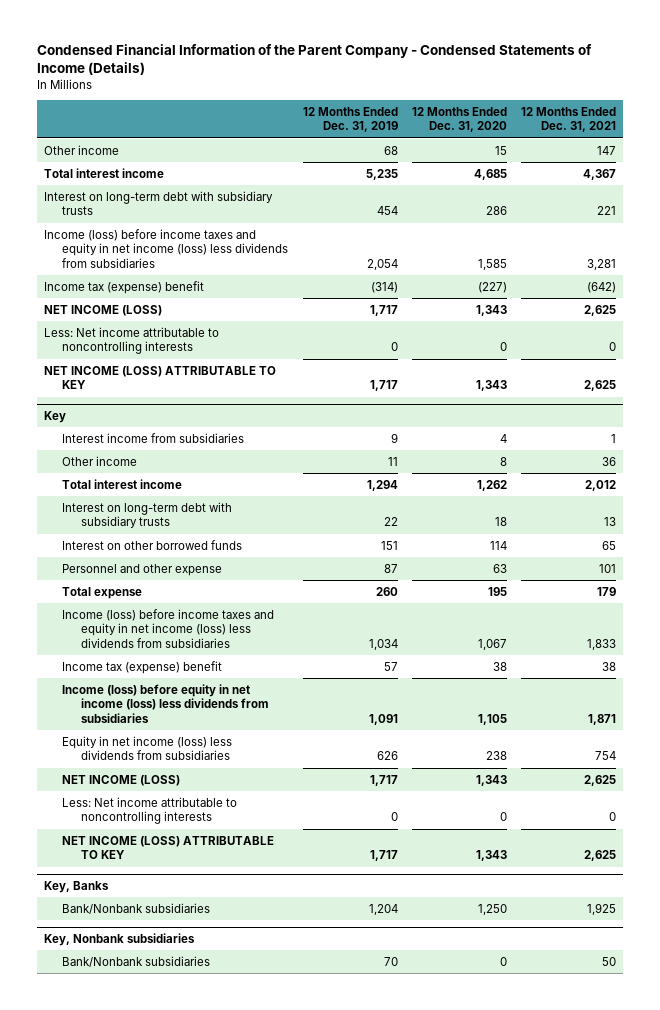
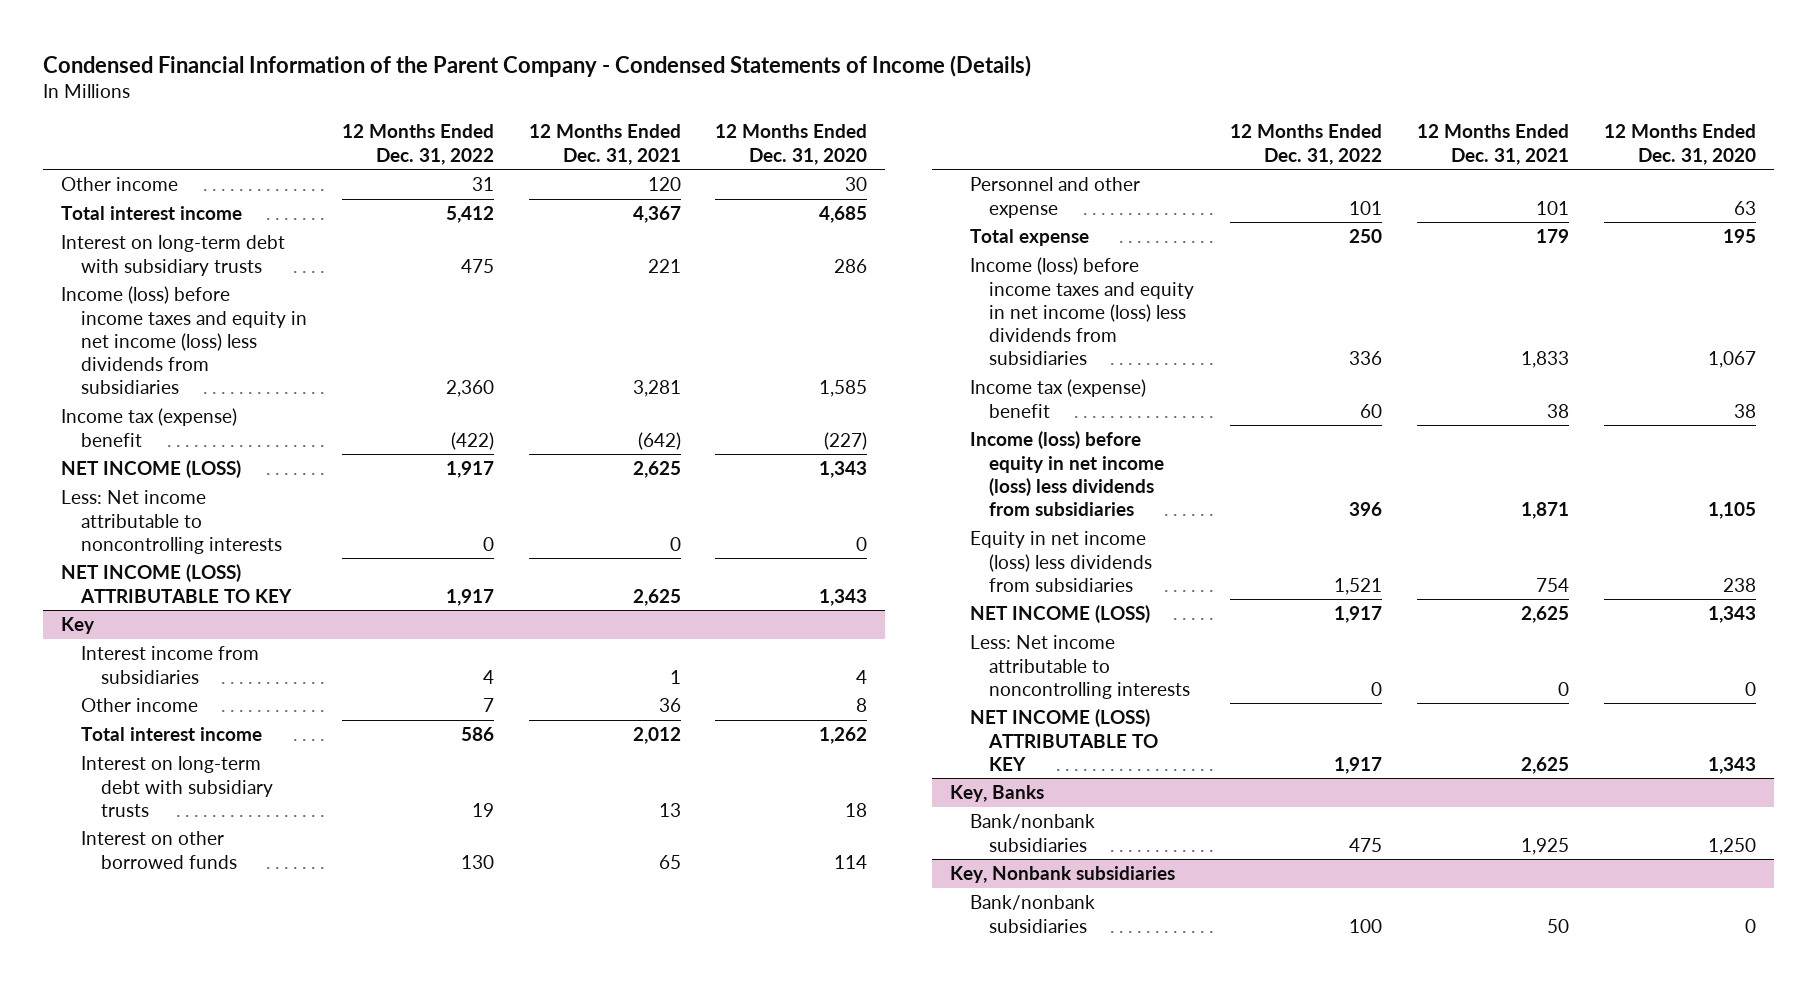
[302,106,398,133] 12 Months Ended Dec. 31, 2019 -> none
none -> [341,124,494,165] 12 Months Ended Dec. 31, 2022
[494,145,507,155] 15 -> [845,177,868,192] 30
[596,145,616,155] 147 -> [647,177,681,192] 120
[62,902,211,915] Bank/Nonbank subsidiaries -> [969,814,1095,852] Bank/nonbank subsidiaries
[62,955,211,968] Bank/Nonbank subsidiaries -> [969,895,1095,933] Bank/nonbank subsidiaries

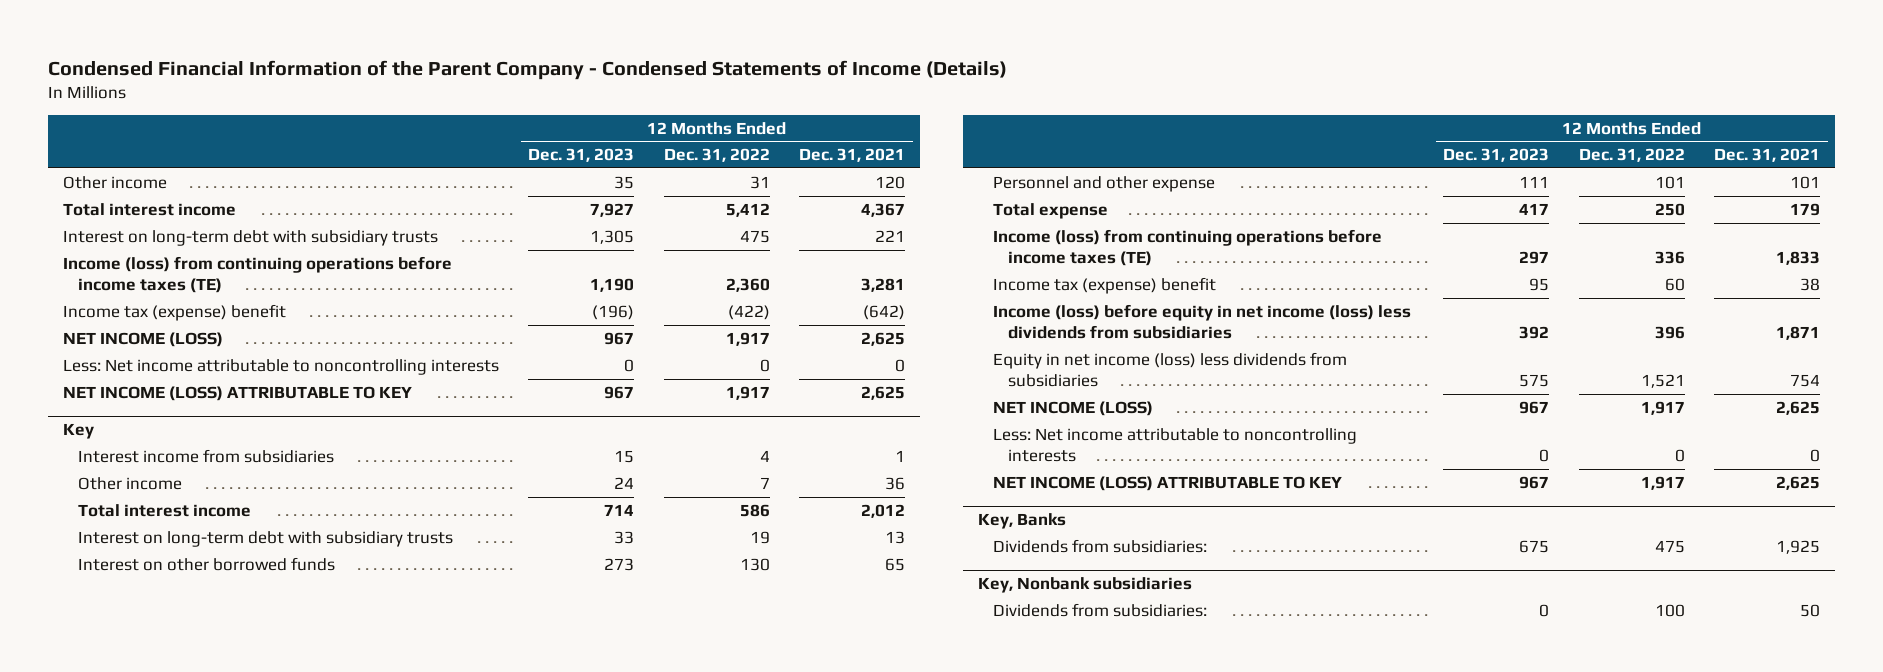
[715,124,868,165] 12 Months Ended Dec. 31, 2020 -> none
none -> [528,148,635,163] Dec. 31, 2023
[60,286,307,395] Income (loss) before income taxes and equity in net income (loss) less dividends from subsidiaries -> [62,255,452,293] Income (loss) from continuing operations before income taxes (TE)
[969,257,1195,366] Income (loss) before income taxes and equity in net income (loss) less dividends from subsidiaries -> [993,228,1383,266] Income (loss) from continuing operations before income taxes (TE)
[969,814,1095,852] Bank/nonbank subsidiaries -> [993,538,1208,553] Dividends from subsidiaries:
[969,895,1095,933] Bank/nonbank subsidiaries -> none
none -> [993,602,1208,617] Dividends from subsidiaries:

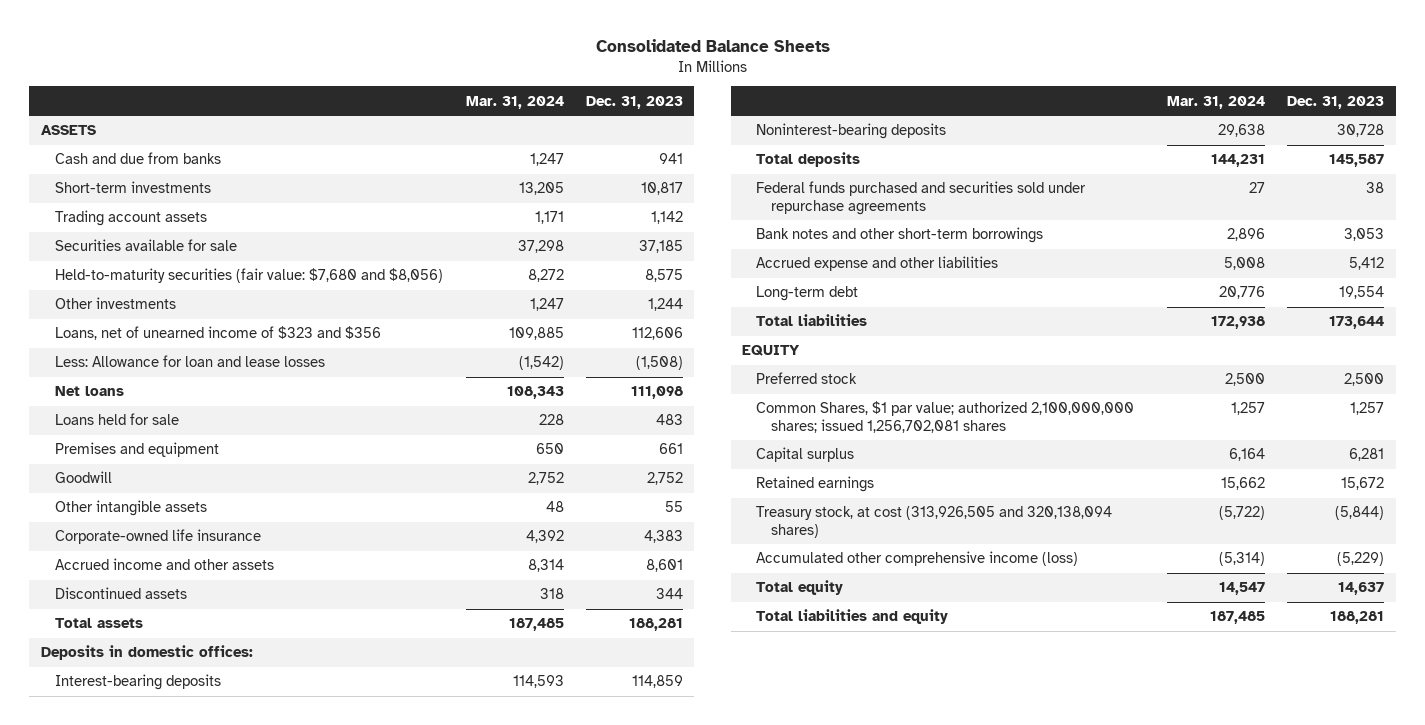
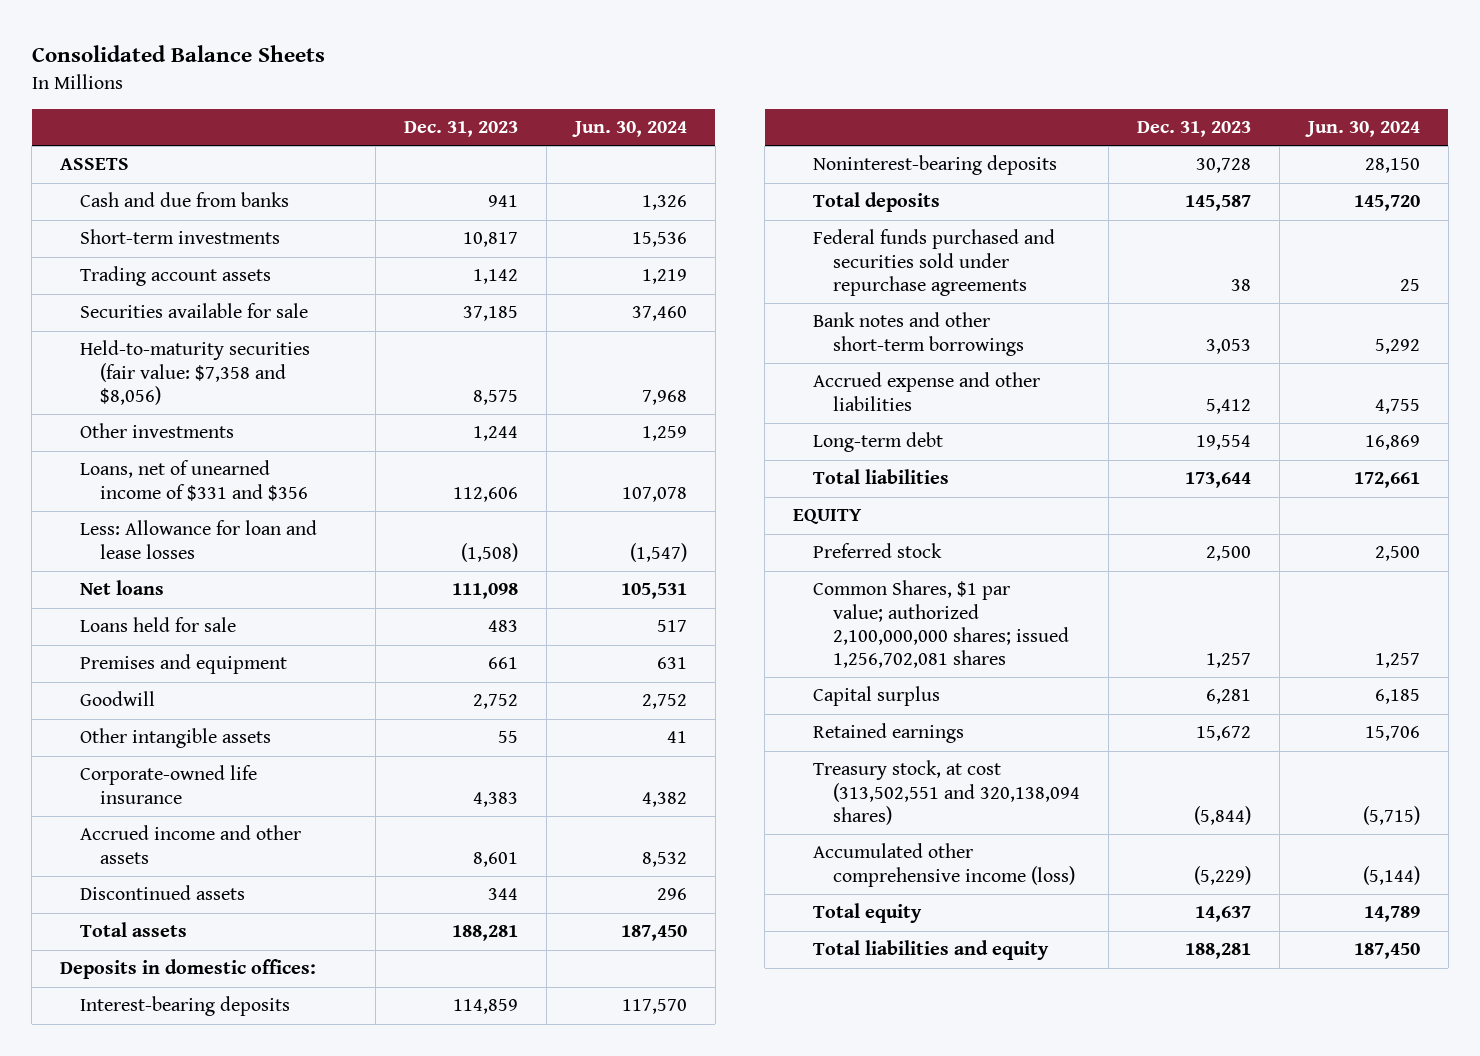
[465,95,564,109] Mar. 31, 2024 -> none
none -> [571,121,687,138] Jun. 30, 2024
[55,268,444,284] Held-to-maturity securities (fair value: $7,680 and $8,056) -> [80,340,311,405] Held-to-maturity securities (fair value: $7,358 and $8,056)
[55,326,382,341] Loans, net of unearned income of $323 and $356 -> [80,460,309,501] Loans, net of unearned income of $331 and $356
[756,506,1113,538] Treasury stock, at cost (313,926,505 and 320,138,094 shares) -> [813,760,1081,825] Treasury stock, at cost (313,502,551 and 320,138,094 shares)

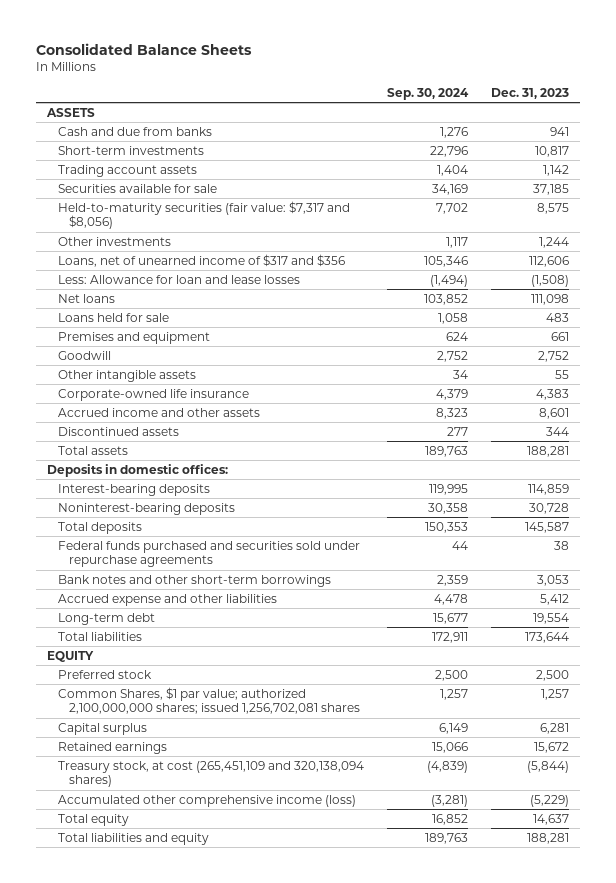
[571,121,687,138] Jun. 30, 2024 -> none
none -> [386,87,469,100] Sep. 30, 2024
[80,340,311,405] Held-to-maturity securities (fair value: $7,358 and $8,056) -> [57,200,350,230] Held-to-maturity securities (fair value: $7,317 and $8,056)
[80,460,309,501] Loans, net of unearned income of $331 and $356 -> [57,253,345,267] Loans, net of unearned income of $317 and $356
[813,760,1081,825] Treasury stock, at cost (313,502,551 and 320,138,094 shares) -> [57,760,364,788] Treasury stock, at cost (265,451,109 and 320,138,094 shares)

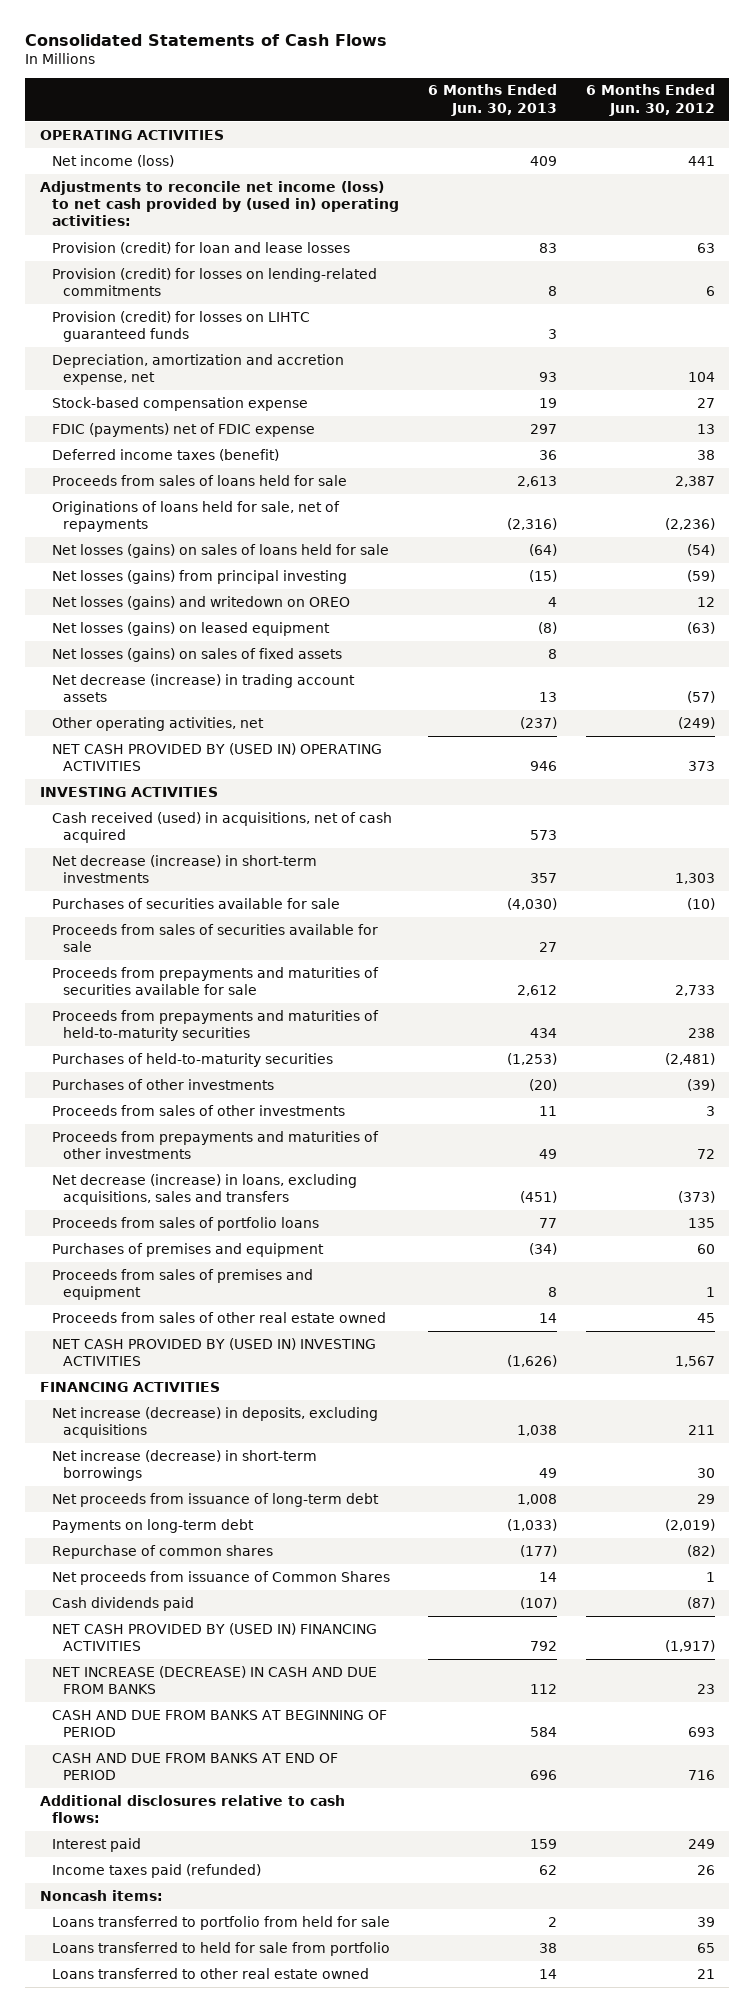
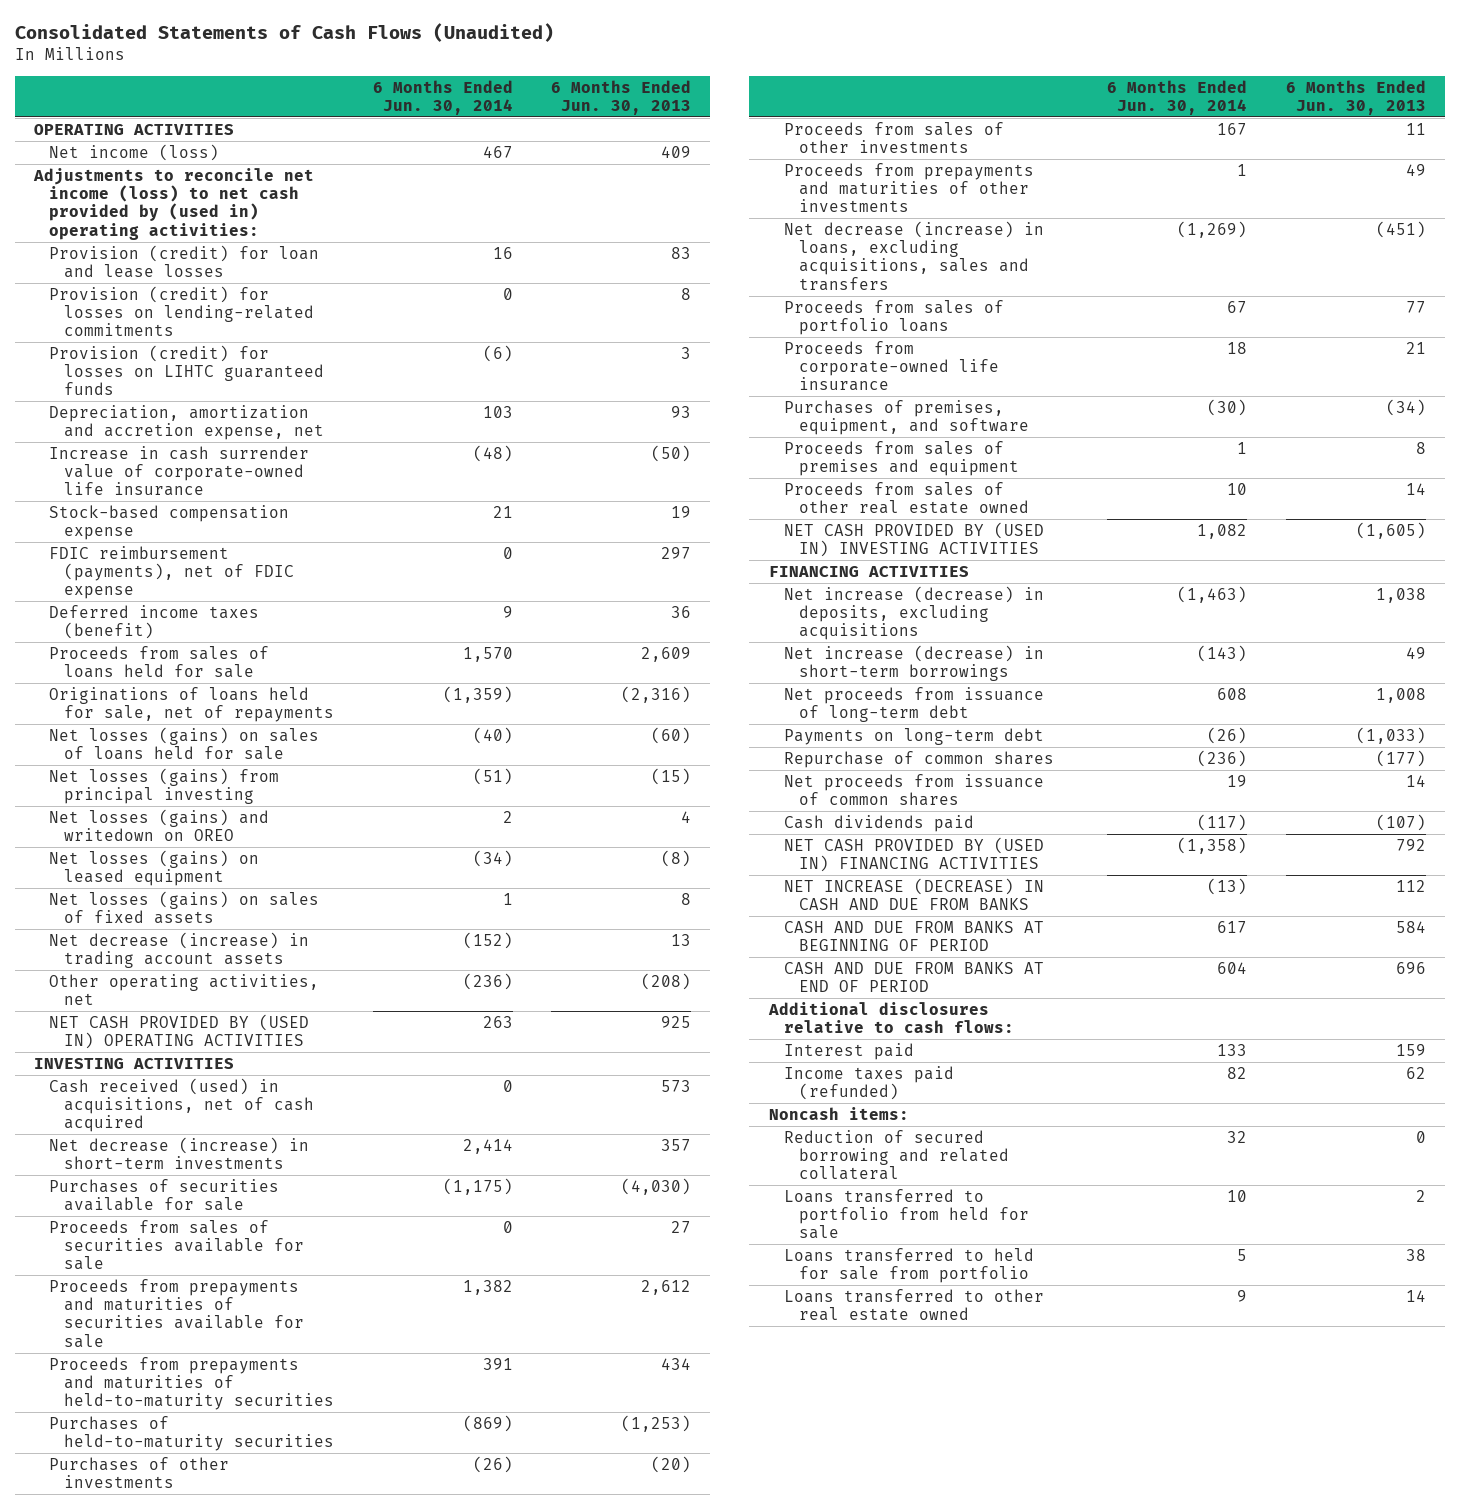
[25,34,388,47] Consolidated Statements of Cash Flows -> [14,23,554,43] Consolidated Statements of Cash Flows (Unaudited)
[585,84,715,116] 6 Months Ended Jun. 30, 2012 -> none
none -> [372,79,513,115] 6 Months Ended Jun. 30, 2014
none -> [49,445,310,497] Increase in cash surrender value of corporate-owned life insurance
[51,422,315,437] FDIC (payments) net of FDIC expense -> [49,545,295,600] FDIC reimbursement (payments), net of FDIC expense
[516,475,557,487] 2,613 -> [641,646,692,662] 2,609
[528,543,557,556] (64) -> [651,726,692,744] (60)
[519,716,557,729] (237) -> [641,972,692,990] (208)
[529,761,557,772] 946 -> [661,1015,692,1028] 925
none -> [783,340,999,392] Proceeds from corporate-owned life insurance
[51,1242,324,1257] Purchases of premises and equipment -> [783,399,1029,436] Purchases of premises, equipment, and software
[506,1355,557,1368] (1,626) -> [1355,521,1426,539] (1,605)
[51,1570,390,1585] Net proceeds from issuance of Common Shares -> [783,773,1044,807] Net proceeds from issuance of common shares
none -> [783,1129,1009,1181] Reduction of secured borrowing and related collateral

